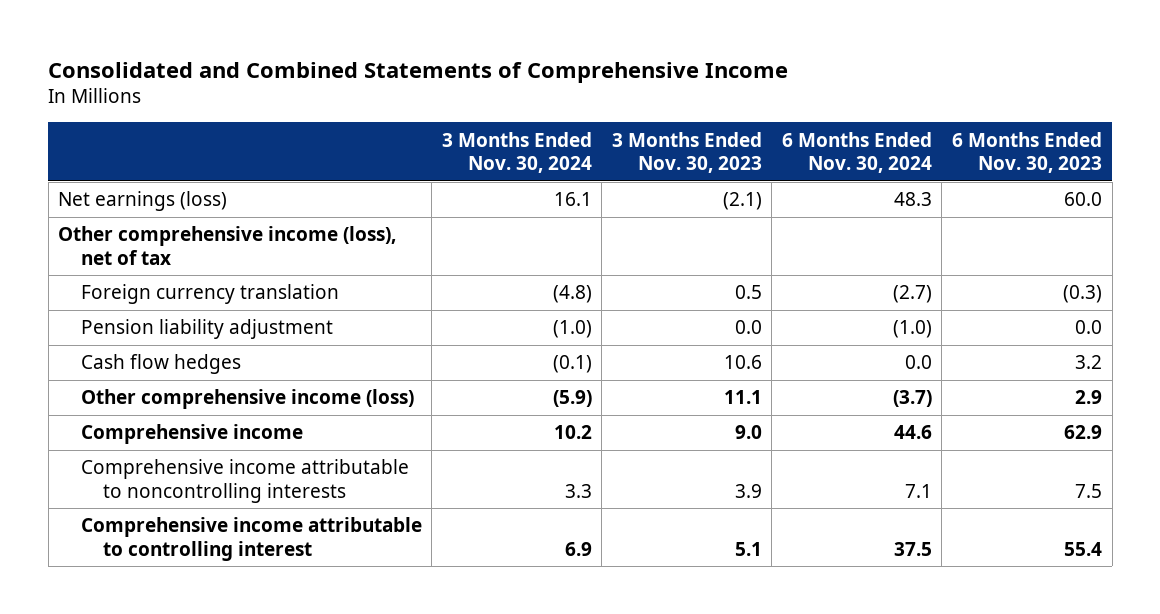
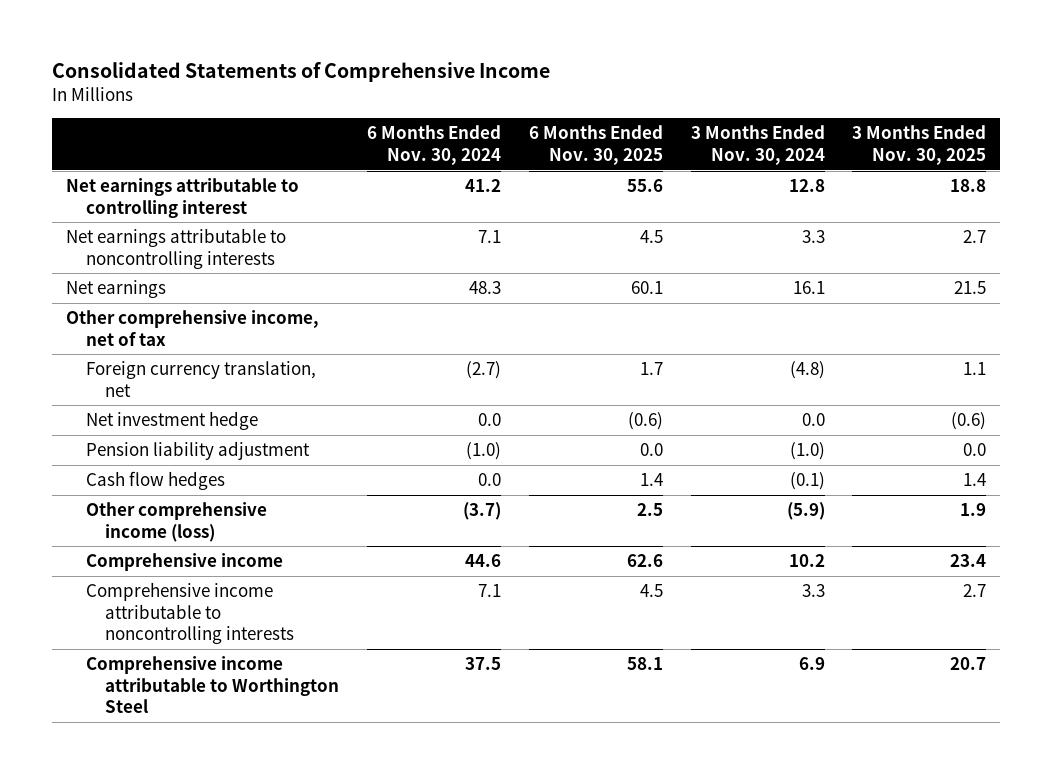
[48,61,789,83] Consolidated and Combined Statements of Comprehensive Income -> [52,62,551,83] Consolidated Statements of Comprehensive Income
[611,131,762,174] 3 Months Ended Nov. 30, 2023 -> none
[951,131,1102,174] 6 Months Ended Nov. 30, 2023 -> none
none -> [528,125,663,165] 6 Months Ended Nov. 30, 2025
none -> [852,125,987,165] 3 Months Ended Nov. 30, 2025
none -> [66,177,300,218] Net earnings attributable to controlling interest
none -> [66,227,287,269] Net earnings attributable to noncontrolling interests
[58,191,228,212] Net earnings (loss) -> [66,279,167,298] Net earnings
[58,226,397,265] Other comprehensive income (loss), net of tax -> [66,309,320,346] Other comprehensive income, net of tax
[80,284,339,305] Foreign currency translation -> [85,360,316,397] Foreign currency translation, net
none -> [85,410,258,430] Net investment hedge
[80,517,422,561] Comprehensive income attributable to controlling interest -> [85,655,340,714] Comprehensive income attributable to Worthington Steel

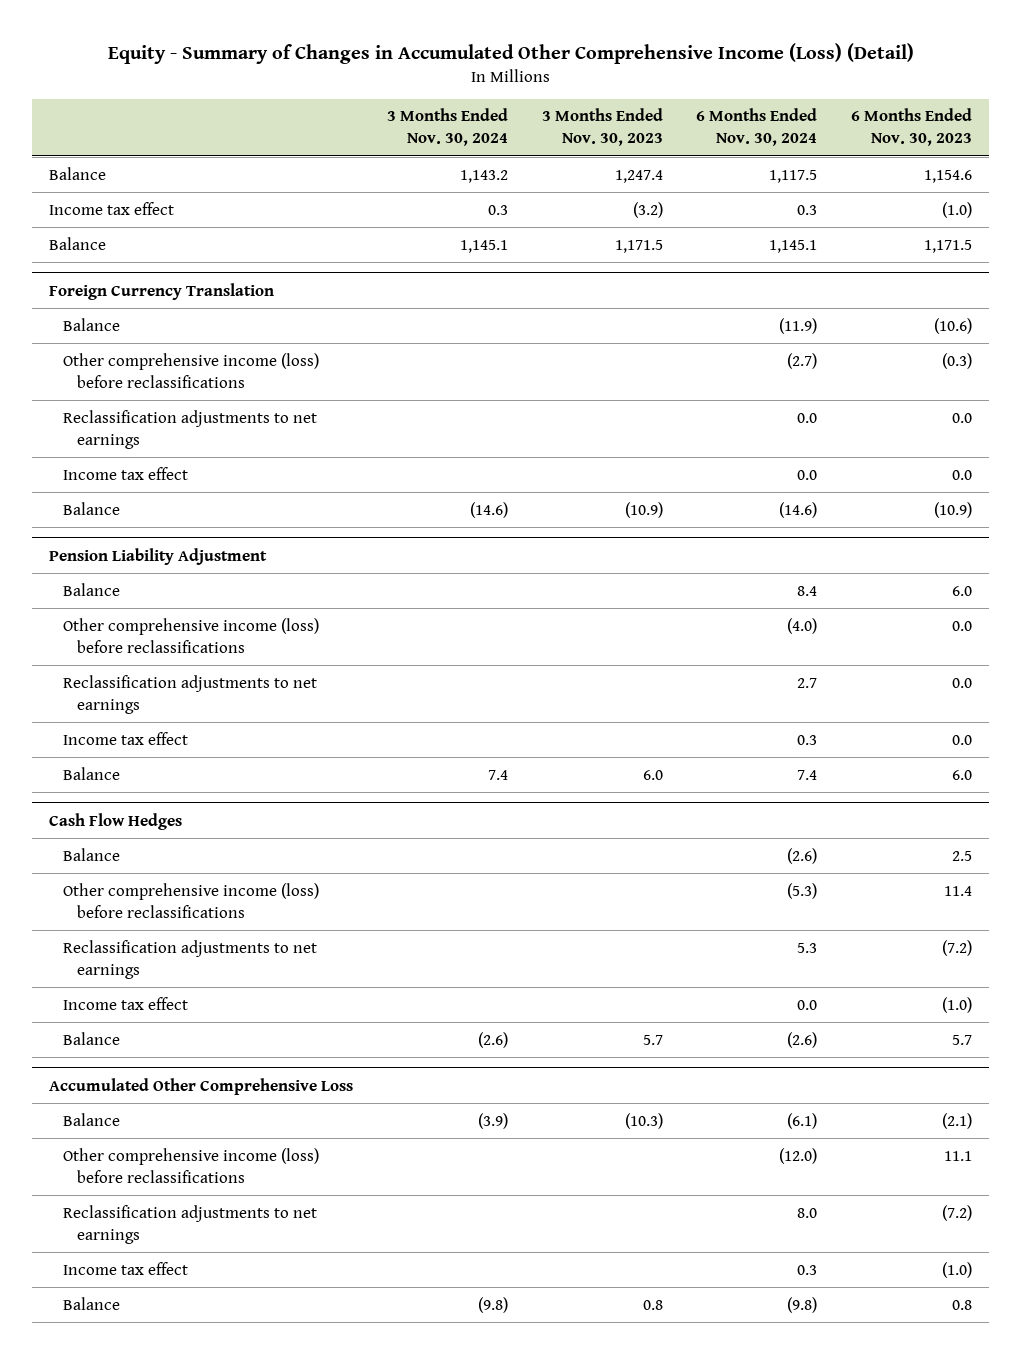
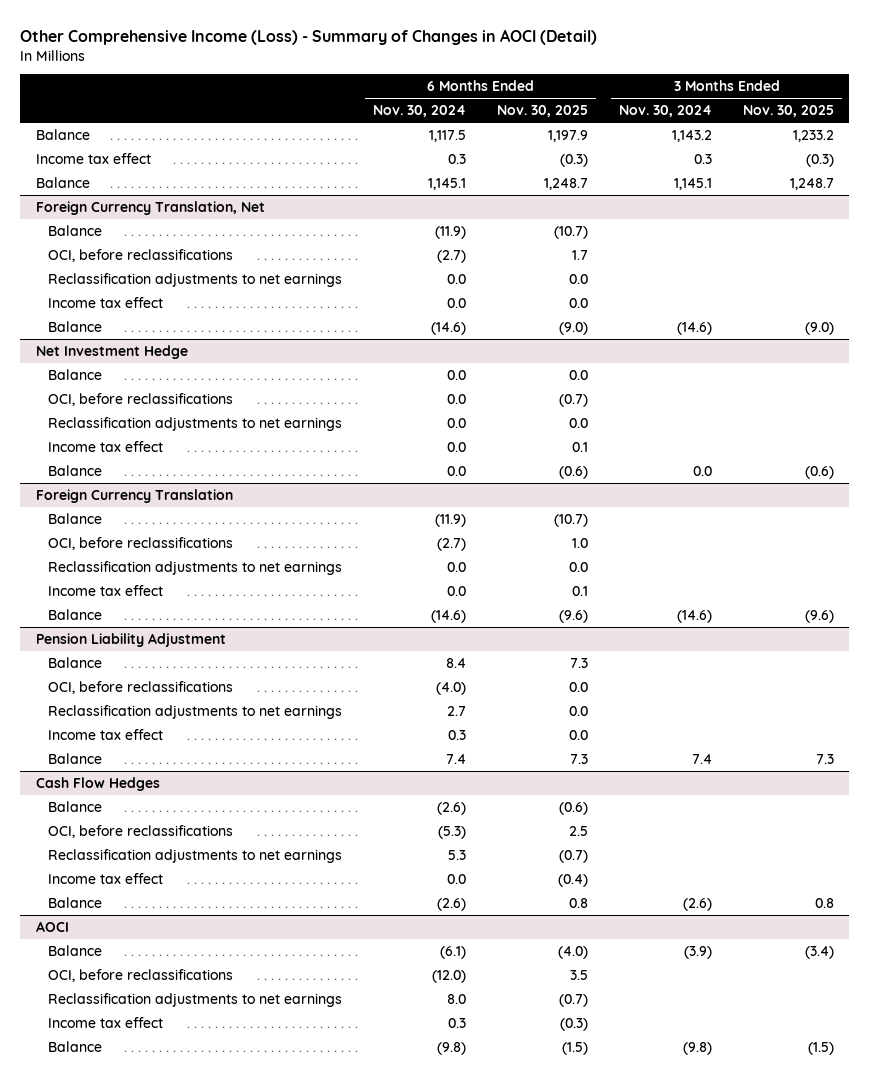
[107,42,914,64] Equity - Summary of Changes in Accumulated Other Comprehensive Income (Loss) (Detail) -> [20,28,598,45] Other Comprehensive Income (Loss) - Summary of Changes in AOCI (Detail)
[541,108,663,147] 3 Months Ended Nov. 30, 2023 -> none
[851,108,973,147] 6 Months Ended Nov. 30, 2023 -> none
none -> [497,105,589,118] Nov. 30, 2025
none -> [742,105,834,118] Nov. 30, 2025
none -> [35,200,265,215] Foreign Currency Translation, Net
none -> [48,224,103,236] Balance
none -> [48,248,234,262] OCI, before reclassifications
none -> [48,272,343,287] Reclassification adjustments to net earnings
none -> [48,296,164,308] Income tax effect
none -> [48,320,103,332] Balance
none -> [35,344,188,359] Net Investment Hedge
none -> [48,368,103,380] Balance
none -> [48,392,234,406] OCI, before reclassifications
none -> [48,416,343,431] Reclassification adjustments to net earnings
none -> [48,440,164,452] Income tax effect
none -> [48,464,103,476] Balance
[63,352,320,388] Other comprehensive income (loss) before reclassifications -> [48,536,234,550] OCI, before reclassifications
[63,617,320,653] Other comprehensive income (loss) before reclassifications -> [48,680,234,694] OCI, before reclassifications
[63,882,320,918] Other comprehensive income (loss) before reclassifications -> [48,824,234,838] OCI, before reclassifications
[49,1077,354,1095] Accumulated Other Comprehensive Loss -> [35,920,69,932] AOCI
[63,1147,320,1183] Other comprehensive income (loss) before reclassifications -> [48,968,234,982] OCI, before reclassifications

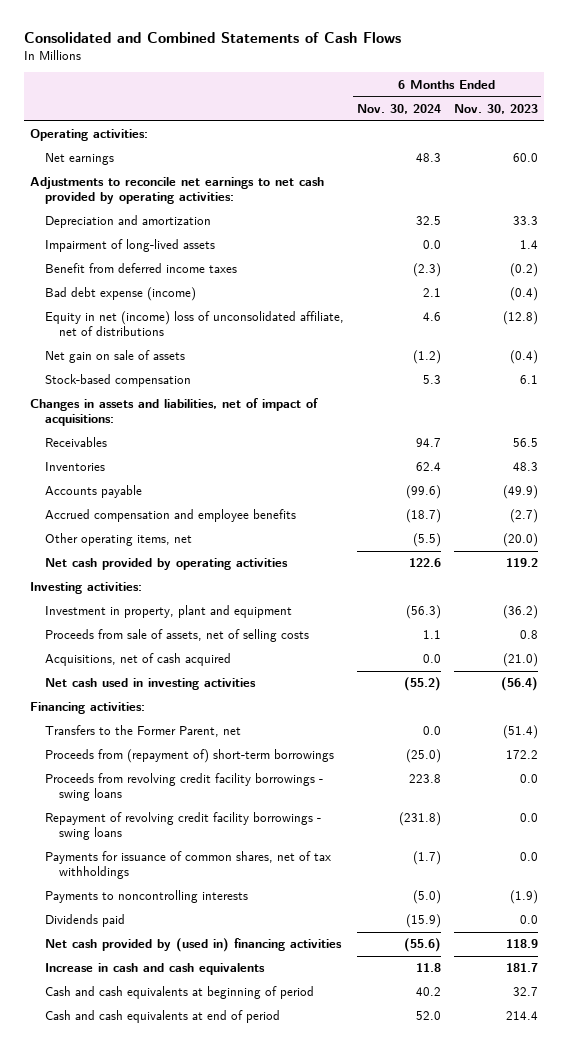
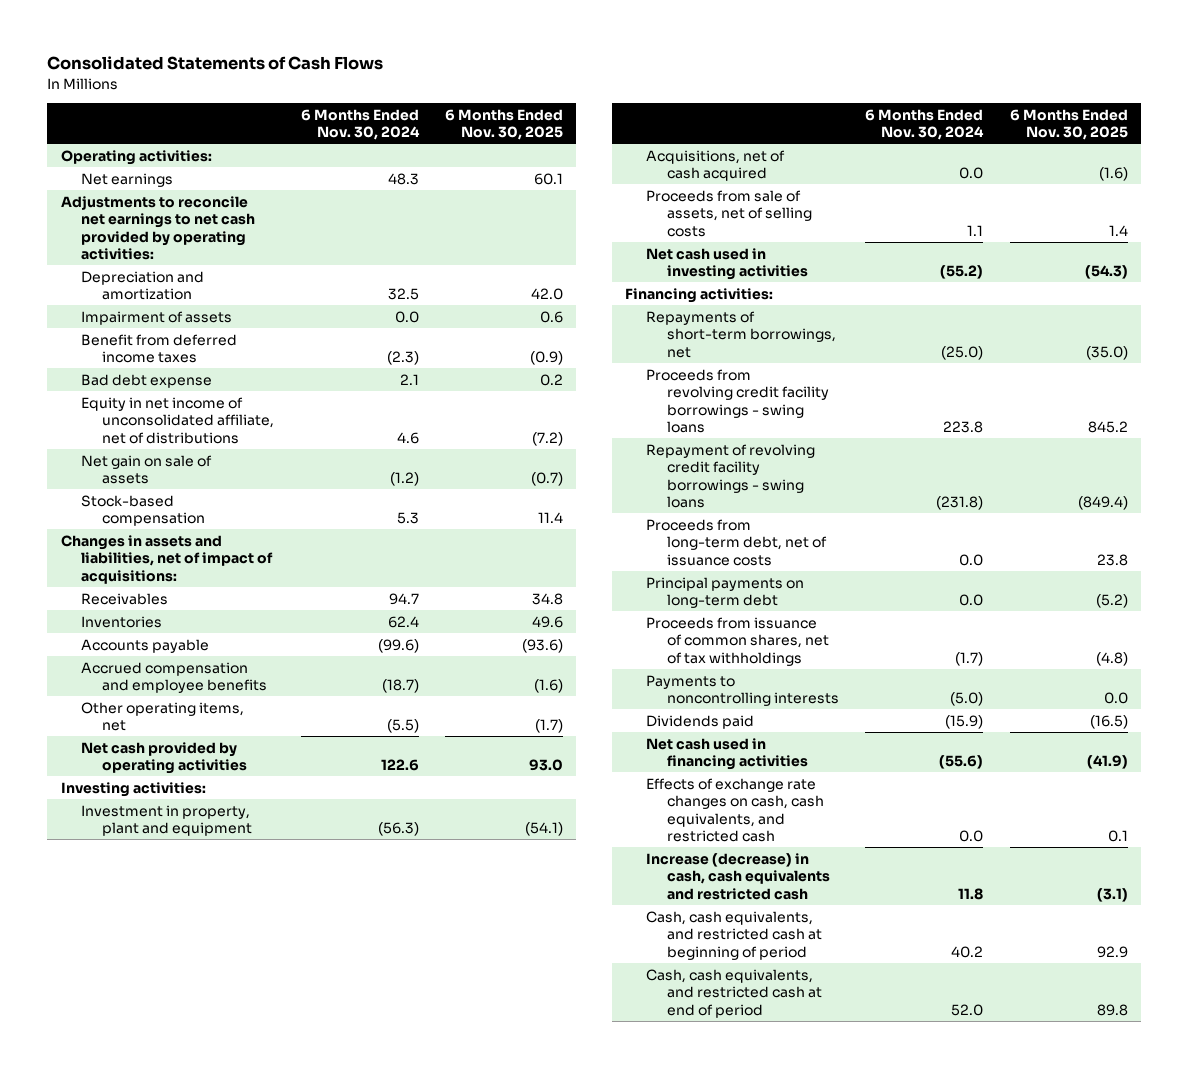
[23,32,401,44] Consolidated and Combined Statements of Cash Flows -> [47,56,384,71] Consolidated Statements of Cash Flows
[453,103,538,114] Nov. 30, 2023 -> none
none -> [445,108,564,141] 6 Months Ended Nov. 30, 2025
[44,239,215,253] Impairment of long-lived assets -> [81,310,233,325] Impairment of assets
[44,287,196,302] Bad debt expense (income) -> [81,373,213,388] Bad debt expense
[44,311,344,336] Equity in net (income) loss of unconsolidated affiliate, net of distributions -> [81,396,274,444] Equity in net income of unconsolidated affiliate, net of distributions
[44,629,309,643] Proceeds from sale of assets, net of selling costs -> [645,189,812,237] Proceeds from sale of assets, net of selling costs
[44,725,241,738] Transfers to the Former Parent, net -> none
[44,749,334,764] Proceeds from (repayment of) short-term borrowings -> [645,310,836,358] Repayments of short-term borrowings, net
none -> [645,518,827,566] Proceeds from long-term debt, net of issuance costs
none -> [645,576,804,609] Principal payments on long-term debt
[44,851,331,879] Payments for issuance of common shares, net of tax withholdings -> [645,616,829,666] Proceeds from issuance of common shares, net of tax withholdings
[44,938,342,953] Net cash provided by (used in) financing activities -> [645,737,808,771] Net cash used in financing activities
none -> [645,777,824,843] Effects of exchange rate changes on cash, cash equivalents, and restricted cash
[44,963,265,976] Increase in cash and cash equivalents -> [645,852,830,900] Increase (decrease) in cash, cash equivalents and restricted cash
[44,986,314,1000] Cash and cash equivalents at beginning of period -> [645,910,822,960] Cash, cash equivalents, and restricted cash at beginning of period
[44,1010,280,1024] Cash and cash equivalents at end of period -> [645,968,822,1018] Cash, cash equivalents, and restricted cash at end of period

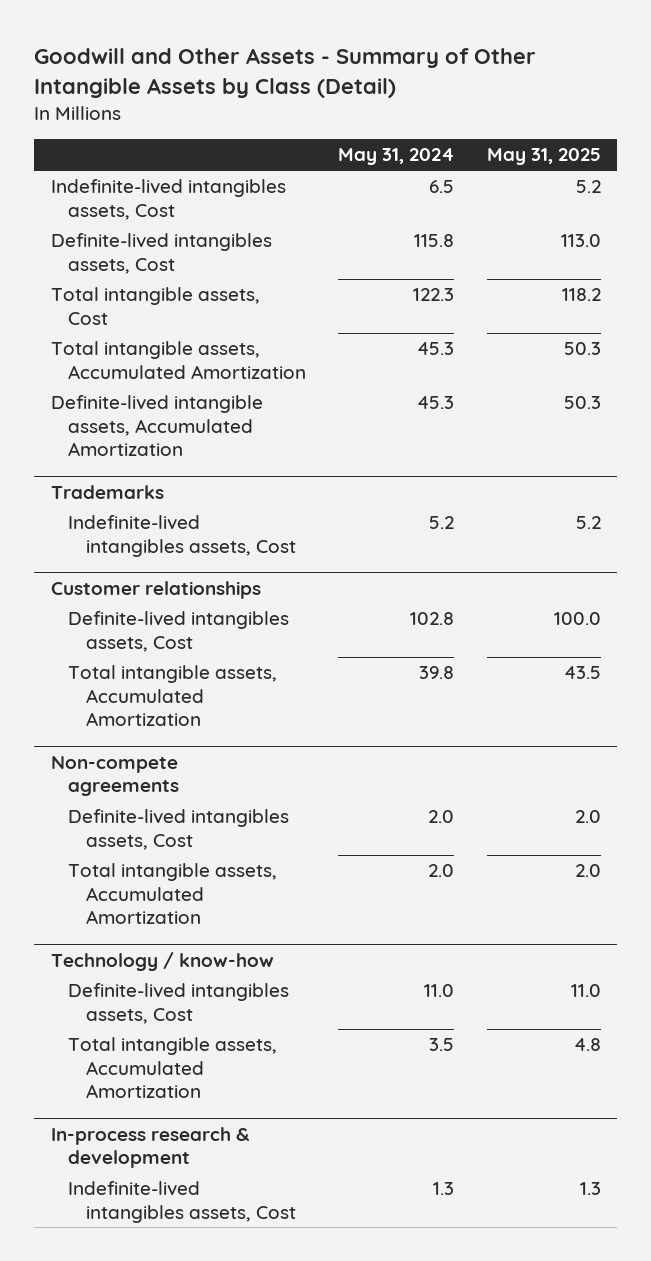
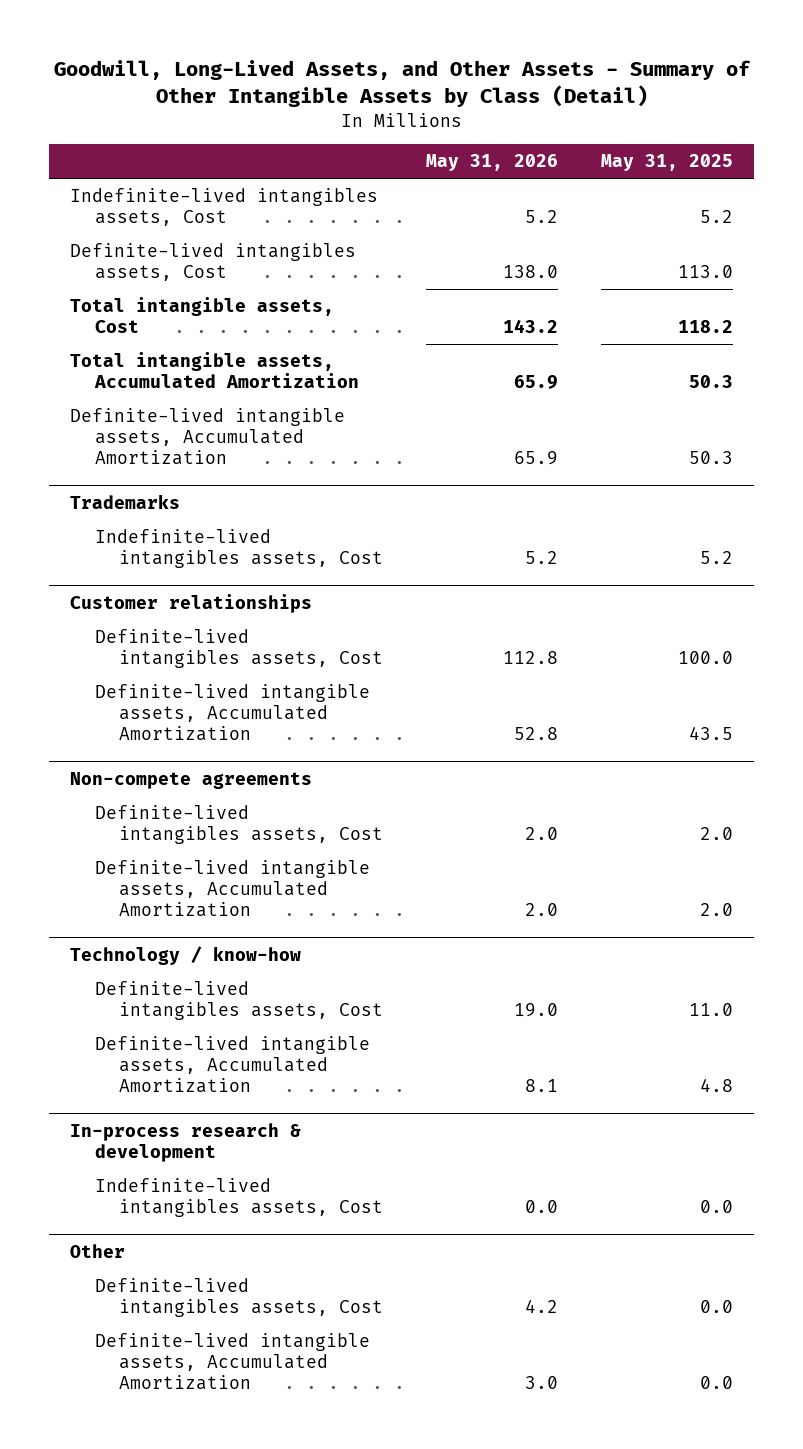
[34,48,537,99] Goodwill and Other Assets - Summary of Other Intangible Assets by Class (Detail) -> [53,59,751,107] Goodwill, Long-Lived Assets, and Other Assets - Summary of Other Intangible Assets by Class (Detail)
[338,148,455,166] May 31, 2024 -> none
none -> [426,154,559,172] May 31, 2026
[68,665,278,727] Total intangible assets, Accumulated Amortization -> [94,684,370,742] Definite-lived intangible assets, Accumulated Amortization
[68,863,278,925] Total intangible assets, Accumulated Amortization -> [94,860,370,918] Definite-lived intangible assets, Accumulated Amortization
[68,1037,278,1099] Total intangible assets, Accumulated Amortization -> [94,1036,370,1094] Definite-lived intangible assets, Accumulated Amortization
[579,1182,601,1196] 1.3 -> [699,1200,733,1214] 0.0
none -> [70,1243,126,1258] Other
none -> [94,1278,384,1318] Definite-lived intangibles assets, Cost
none -> [94,1333,370,1391] Definite-lived intangible assets, Accumulated Amortization

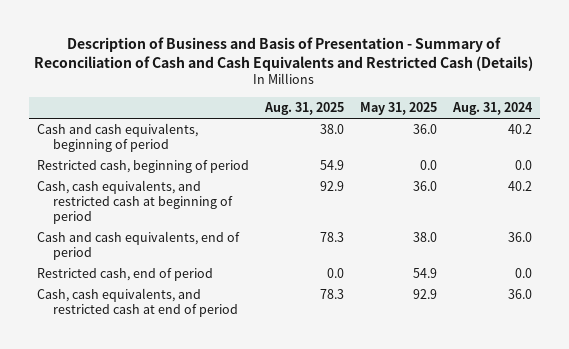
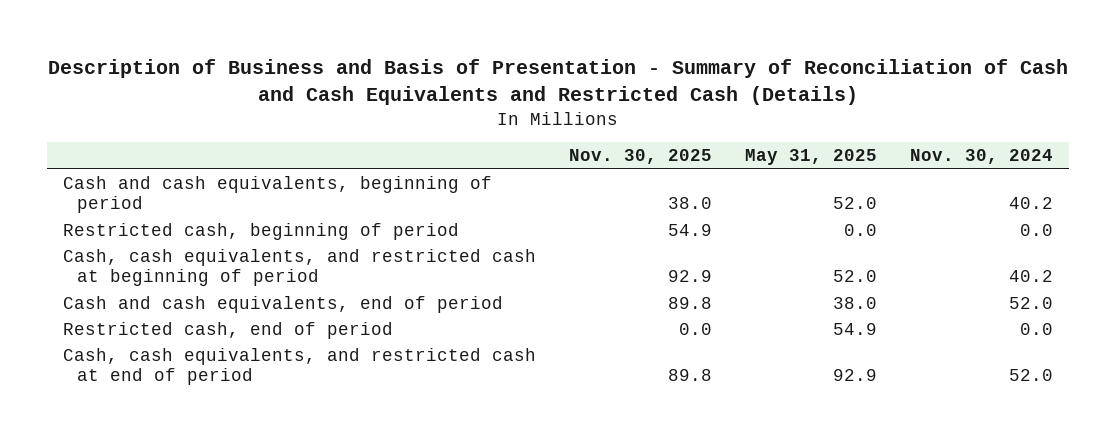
[264,101,345,115] Aug. 31, 2025 -> none
[451,101,533,115] Aug. 31, 2024 -> none
none -> [569,149,713,165] Nov. 30, 2025
none -> [909,149,1053,165] Nov. 30, 2024
[412,124,437,135] 36.0 -> [832,197,877,210] 52.0
[412,181,437,192] 36.0 -> [832,270,877,283] 52.0

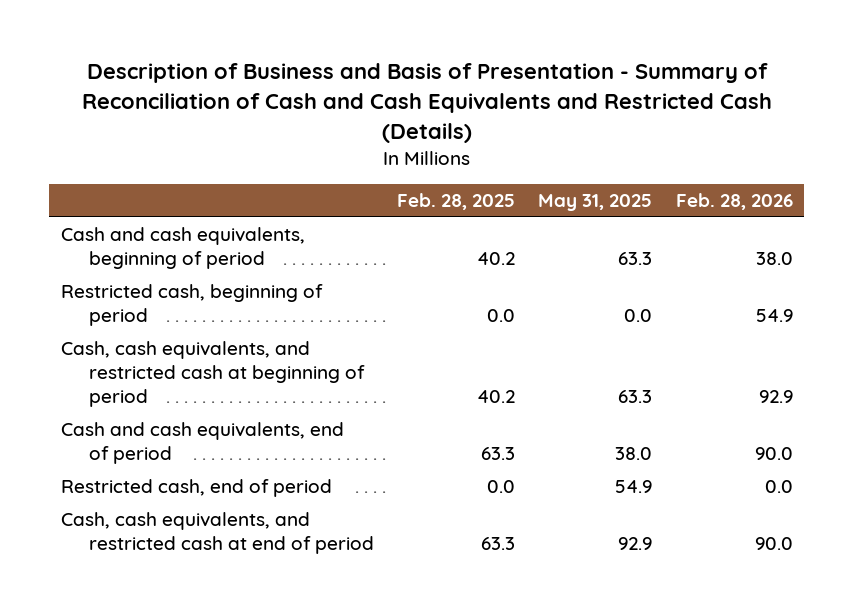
[569,149,713,165] Nov. 30, 2025 -> none
[909,149,1053,165] Nov. 30, 2024 -> none
none -> [397,193,516,211] Feb. 28, 2025
none -> [675,193,793,211] Feb. 28, 2026
[832,197,877,210] 52.0 -> [618,252,653,266] 63.3
[832,270,877,283] 52.0 -> [618,390,653,404] 63.3

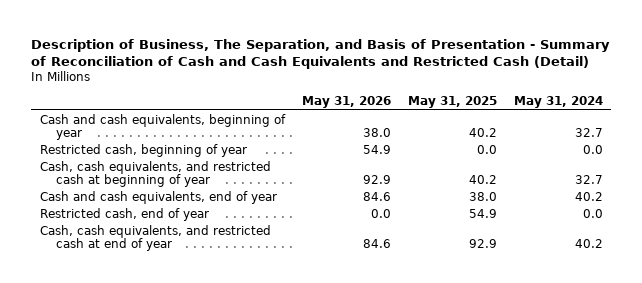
[81,63,772,143] Description of Business and Basis of Presentation - Summary of Reconciliation of Cash and Cash Equivalents and Restricted Cash (Details) -> [31,38,611,70] Description of Business, The Separation, and Basis of Presentation - Summary of Reconciliation of Cash and Cash Equivalents and Restricted Cash (Detail)
[397,193,516,211] Feb. 28, 2025 -> none
[675,193,793,211] Feb. 28, 2026 -> none
none -> [301,96,391,109] May 31, 2026
none -> [513,96,603,109] May 31, 2024
[61,227,306,270] Cash and cash equivalents, beginning of period -> [39,113,286,140] Cash and cash equivalents, beginning of year
[618,252,653,266] 63.3 -> [468,127,497,137] 40.2
[61,284,324,327] Restricted cash, beginning of period -> [39,143,247,157] Restricted cash, beginning of year
[61,341,365,408] Cash, cash equivalents, and restricted cash at beginning of period -> [39,160,271,187] Cash, cash equivalents, and restricted cash at beginning of year
[618,390,653,404] 63.3 -> [468,174,497,184] 40.2
[61,422,345,465] Cash and cash equivalents, end of period -> [39,190,277,204] Cash and cash equivalents, end of year
[61,479,333,498] Restricted cash, end of period -> [39,207,209,221] Restricted cash, end of year
[61,512,374,555] Cash, cash equivalents, and restricted cash at end of period -> [39,224,271,251] Cash, cash equivalents, and restricted cash at end of year

